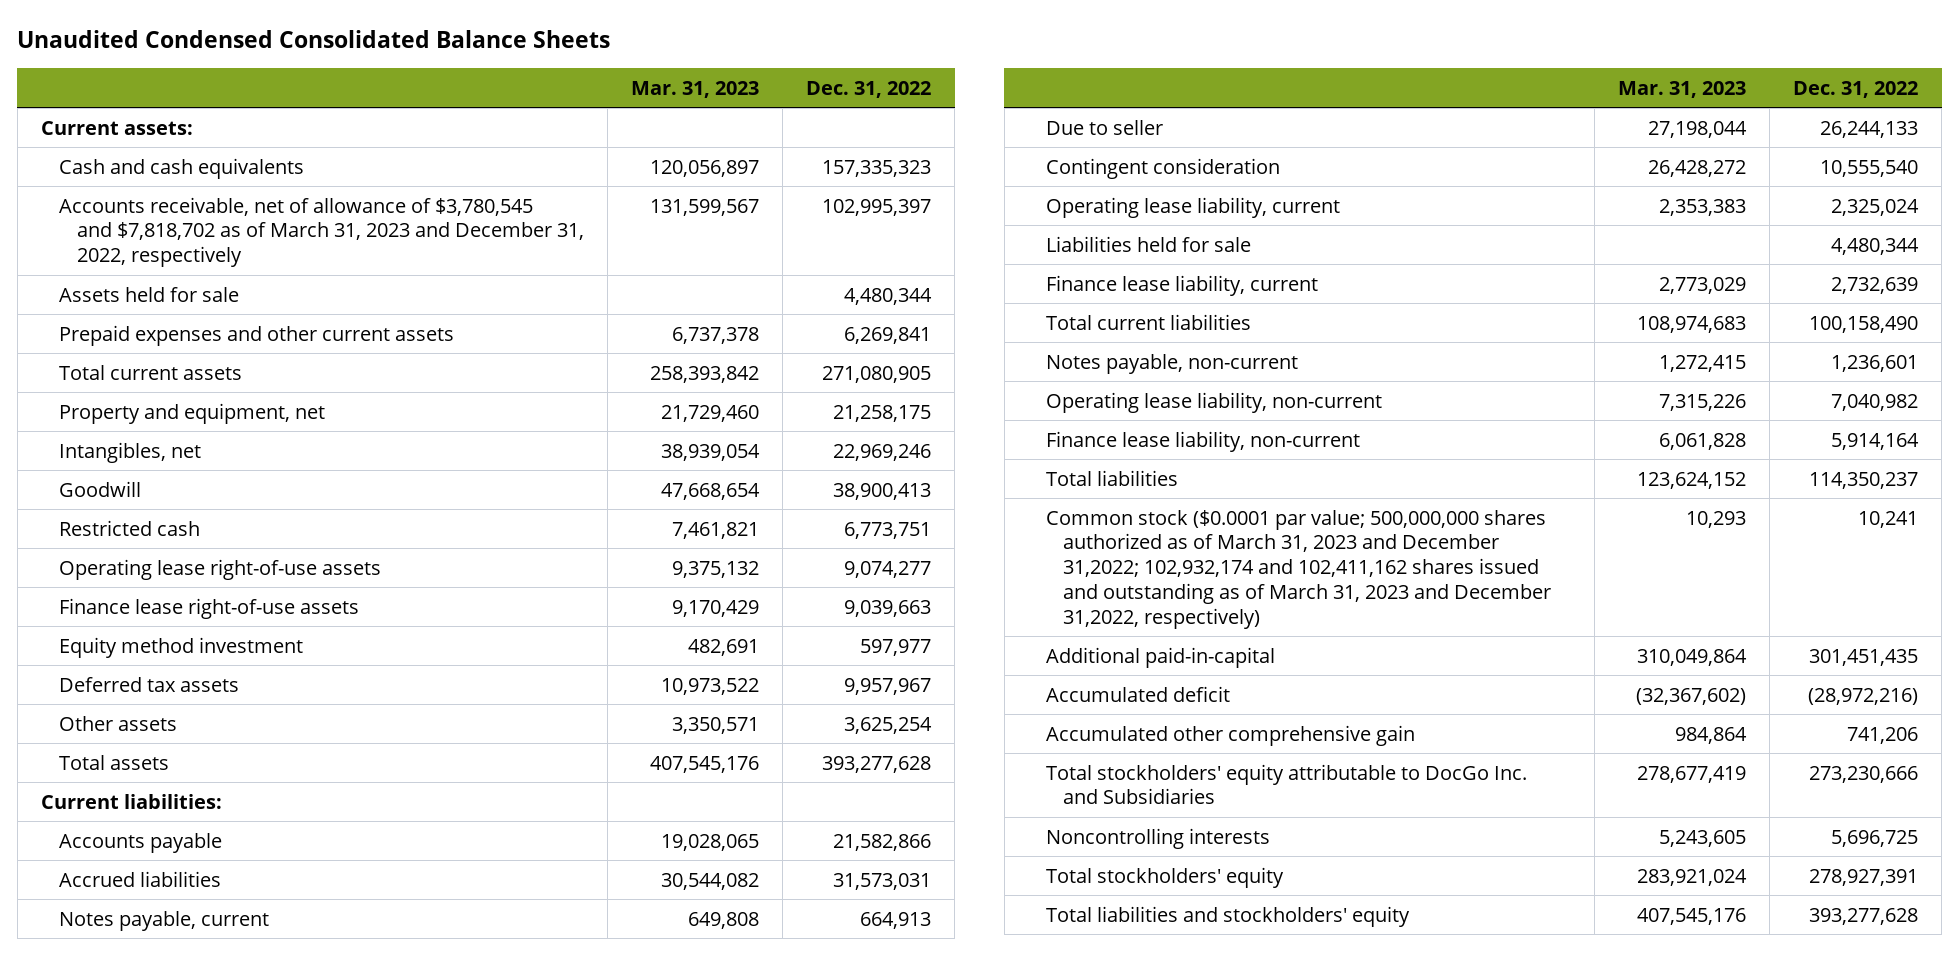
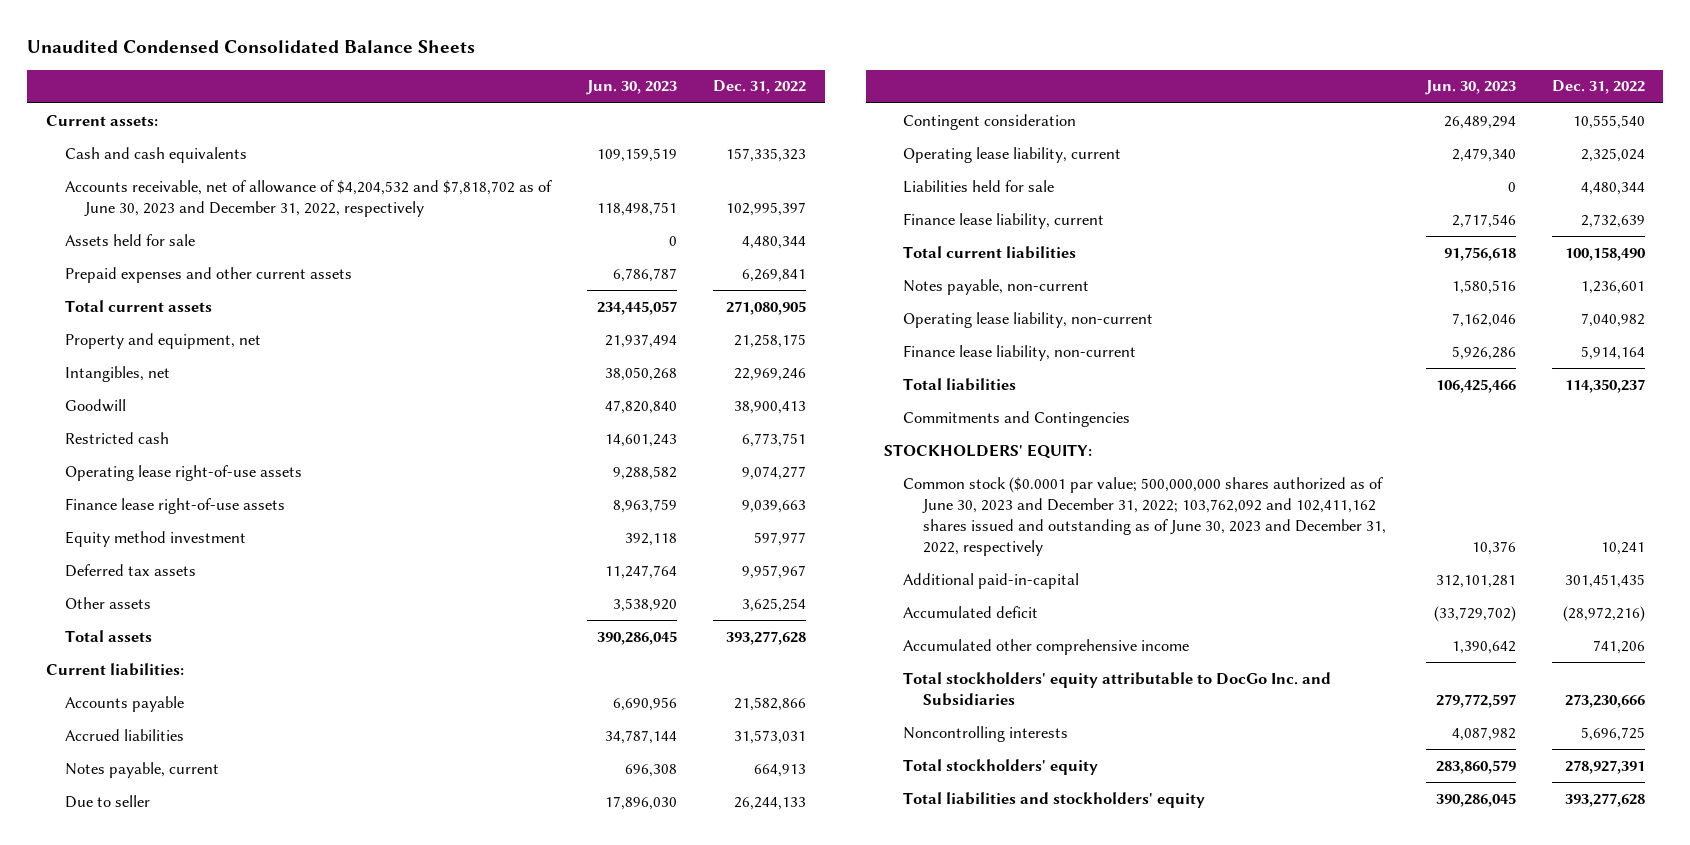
[630,80,759,98] Mar. 31, 2023 -> none
none -> [586,80,678,96] Jun. 30, 2023
[58,196,584,268] Accounts receivable, net of allowance of $3,780,545 and $7,818,702 as of March 31, 2023 and December 31, 2022, respectively -> [65,179,553,217] Accounts receivable, net of allowance of $4,204,532 and $7,818,702 as of June 30, 2023 and December 31, 2022, respectively
none -> [903,410,1131,427] Commitments and Contingencies
none -> [883,443,1092,459] STOCKHOLDERS' EQUITY:
[1045,509,1552,629] Common stock ($0.0001 par value; 500,000,000 shares authorized as of March 31, 2023 and December 31,2022; 102,932,174 and 102,411,162 shares issued and outstanding as of March 31, 2023 and December 31,2022, respectively) -> [903,476,1386,557] Common stock ($0.0001 par value; 500,000,000 shares authorized as of June 30, 2023 and December 31, 2022; 103,762,092 and 102,411,162 shares issued and outstanding as of June 30, 2023 and December 31, 2022, respectively
[1045,724,1415,746] Accumulated other comprehensive gain -> [903,638,1190,655] Accumulated other comprehensive income

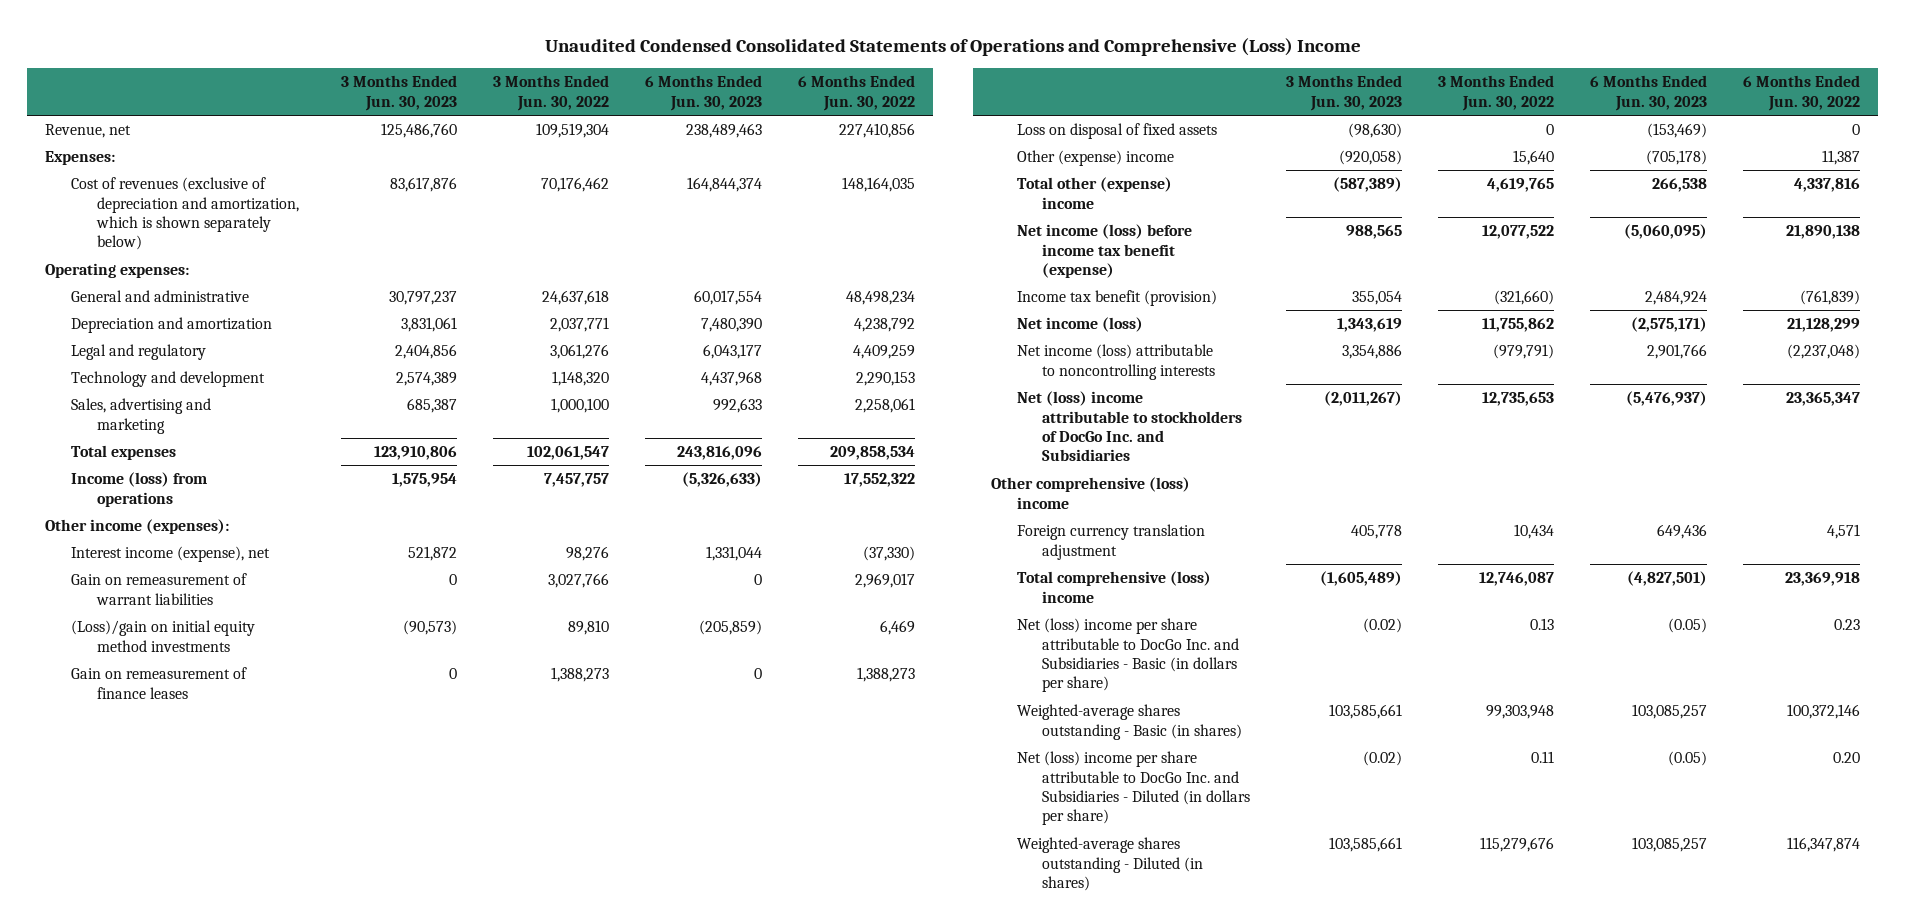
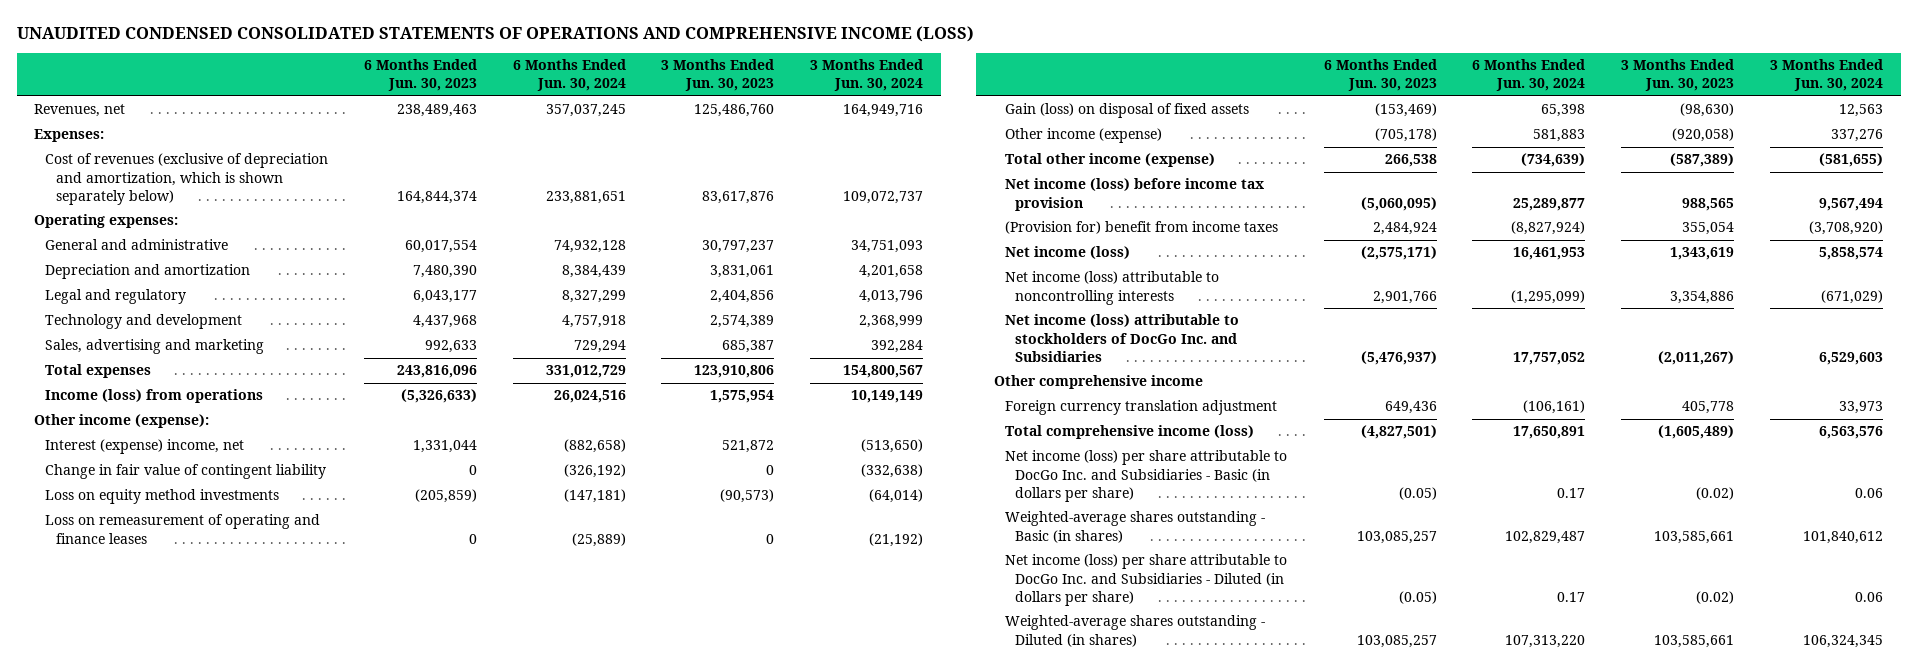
[544,38,1361,57] Unaudited Condensed Consolidated Statements of Operations and Comprehensive (Loss) Income -> [16,25,974,42] UNAUDITED CONDENSED CONSOLIDATED STATEMENTS OF OPERATIONS AND COMPREHENSIVE INCOME (LOSS)
[492,75,609,111] 3 Months Ended Jun. 30, 2022 -> none
[797,75,915,111] 6 Months Ended Jun. 30, 2022 -> none
none -> [512,59,626,92] 6 Months Ended Jun. 30, 2024
none -> [810,59,924,92] 3 Months Ended Jun. 30, 2024
[45,124,132,139] Revenue, net -> [34,104,126,118] Revenues, net
[71,573,248,605] Gain on remeasurement of warrant liabilities -> none
[45,519,230,535] Other income (expenses): -> [34,414,210,429] Other income (expense):
[71,546,271,563] Interest income (expense), net -> [45,439,245,455] Interest (expense) income, net
none -> [45,464,327,480] Change in fair value of contingent liability
[71,620,256,652] (Loss)/gain on initial equity method investments -> [45,489,280,505] Loss on equity method investments
[71,667,248,699] Gain on remeasurement of finance leases -> [45,514,321,544] Loss on remeasurement of operating and finance leases
[1016,123,1217,140] Loss on disposal of fixed assets -> [1004,103,1249,119] Gain (loss) on disposal of fixed assets
[1016,150,1174,167] Other (expense) income -> [1004,128,1162,144] Other income (expense)
[1016,177,1172,209] Total other (expense) income -> [1004,153,1215,168] Total other income (expense)
[1016,224,1192,278] Net income (loss) before income tax benefit (expense) -> [1004,178,1264,211] Net income (loss) before income tax provision
[1016,290,1217,307] Income tax benefit (provision) -> [1004,221,1278,235] (Provision for) benefit from income taxes
[1016,391,1243,462] Net (loss) income attributable to stockholders of DocGo Inc. and Subsidiaries -> [1004,314,1239,362] Net income (loss) attributable to stockholders of DocGo Inc. and Subsidiaries
[991,477,1191,509] Other comprehensive (loss) income -> [994,375,1204,390] Other comprehensive income
[1016,571,1211,603] Total comprehensive (loss) income -> [1004,425,1254,440] Total comprehensive income (loss)
[1016,618,1240,693] Net (loss) income per share attributable to DocGo Inc. and Subsidiaries - Basic (in dollars per share) -> [1004,450,1287,502] Net income (loss) per share attributable to DocGo Inc. and Subsidiaries - Basic (in dollars per share)
[1016,751,1251,826] Net (loss) income per share attributable to DocGo Inc. and Subsidiaries - Diluted (in dollars per share) -> [1004,554,1287,606] Net income (loss) per share attributable to DocGo Inc. and Subsidiaries - Diluted (in dollars per share)

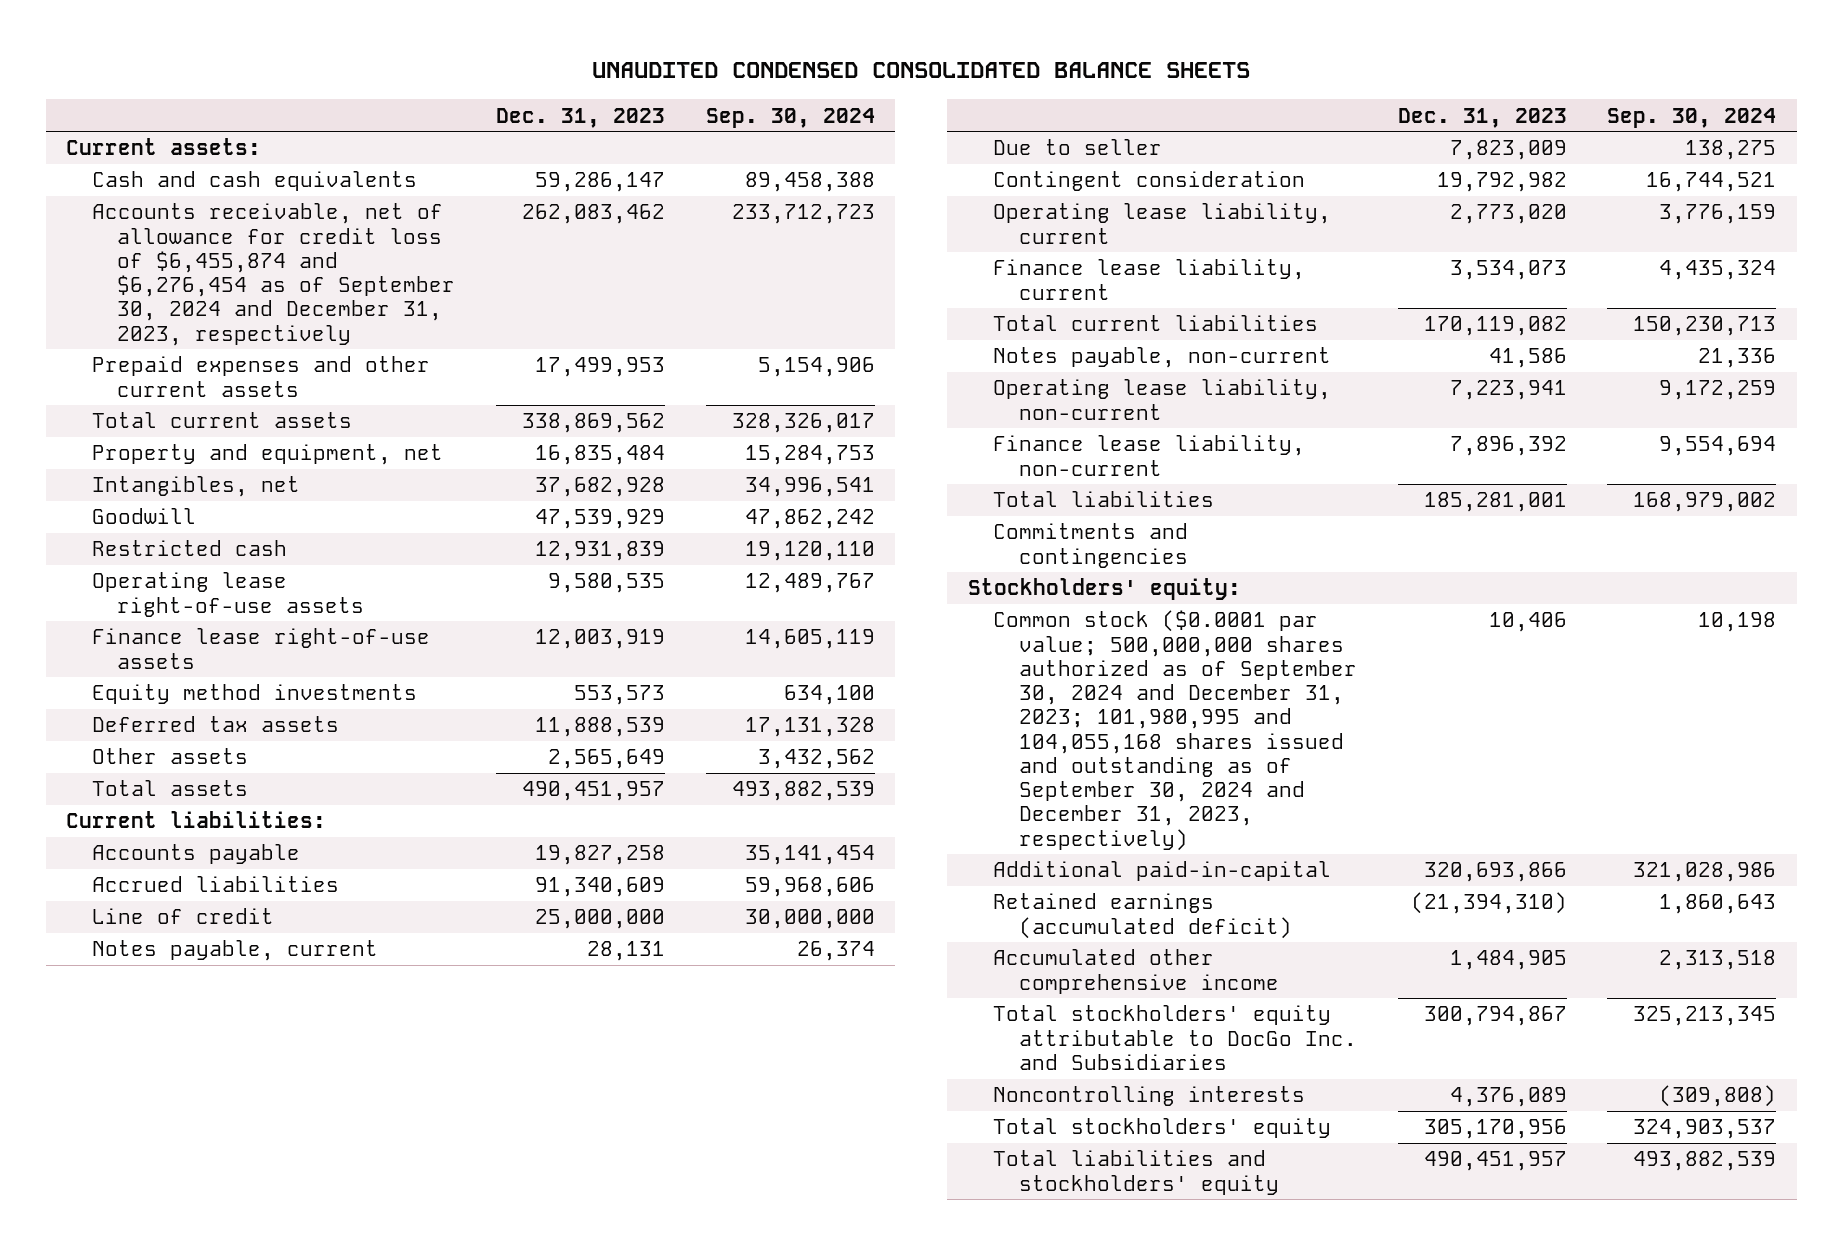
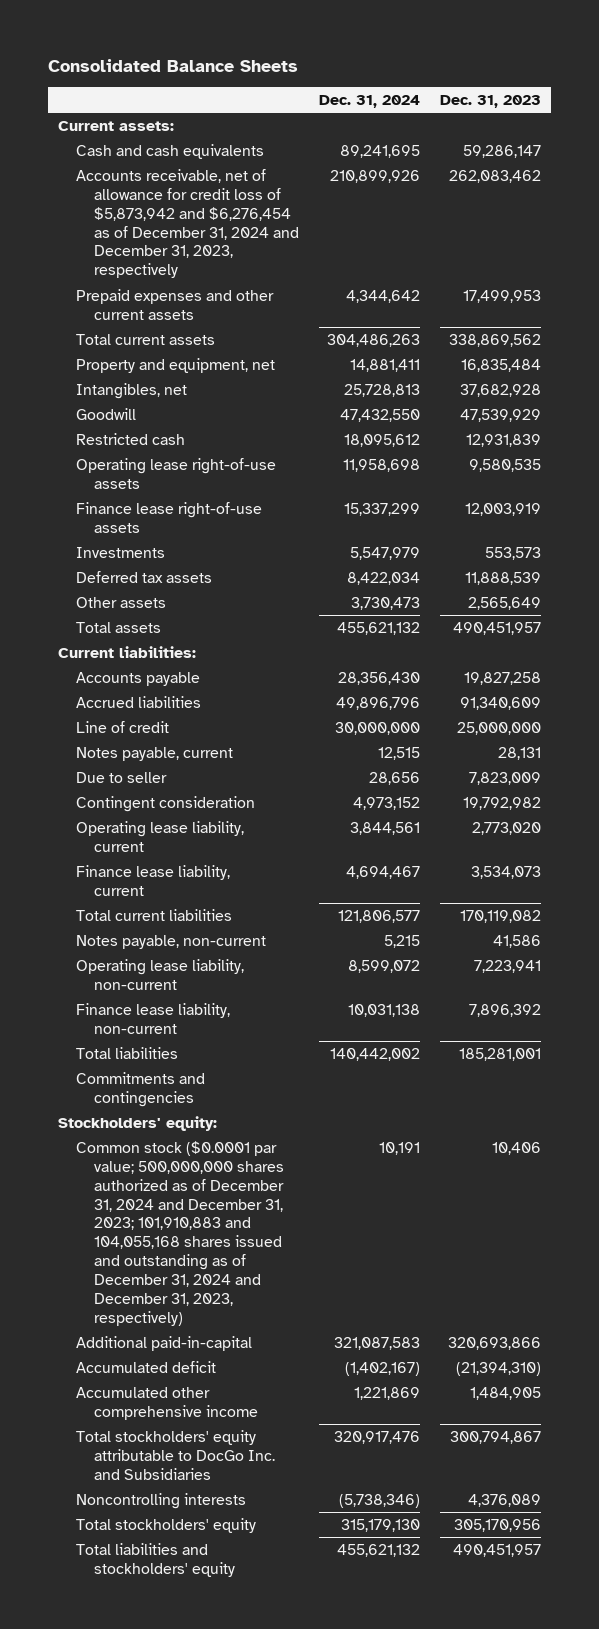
[592,62,1251,79] UNAUDITED CONDENSED CONSOLIDATED BALANCE SHEETS -> [47,58,298,72] Consolidated Balance Sheets
[705,107,875,128] Sep. 30, 2024 -> none
none -> [319,95,421,109] Dec. 31, 2024
[91,203,456,346] Accounts receivable, net of allowance for credit loss of $6,455,874 and $6,276,454 as of September 30, 2024 and December 31, 2023, respectively -> [76,168,300,279] Accounts receivable, net of allowance for credit loss of $5,873,942 and $6,276,454 as of December 31, 2024 and December 31, 2023, respectively
[91,684,417,705] Equity method investments -> [76,546,166,558] Investments
[993,610,1357,851] Common stock ($0.0001 par value; 500,000,000 shares authorized as of September 30, 2024 and December 31, 2023; 101,980,995 and 104,055,168 shares issued and outstanding as of September 30, 2024 and December 31, 2023, respectively) -> [76,1140,285,1326] Common stock ($0.0001 par value; 500,000,000 shares authorized as of December 31, 2024 and December 31, 2023; 101,910,883 and 104,055,168 shares issued and outstanding as of December 31, 2024 and December 31, 2023, respectively)
[993,893,1292,939] Retained earnings (accumulated deficit) -> [76,1360,217,1373] Accumulated deficit

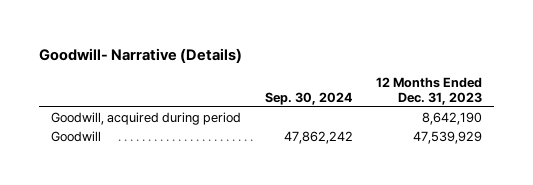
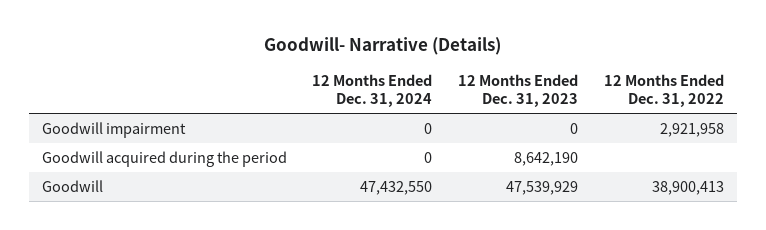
[264,91,353,105] Sep. 30, 2024 -> none
none -> [312,73,433,108] 12 Months Ended Dec. 31, 2024
none -> [604,73,725,108] 12 Months Ended Dec. 31, 2022
none -> [41,121,186,138] Goodwill impairment
[51,112,242,126] Goodwill, acquired during period -> [41,150,287,167] Goodwill acquired during the period

